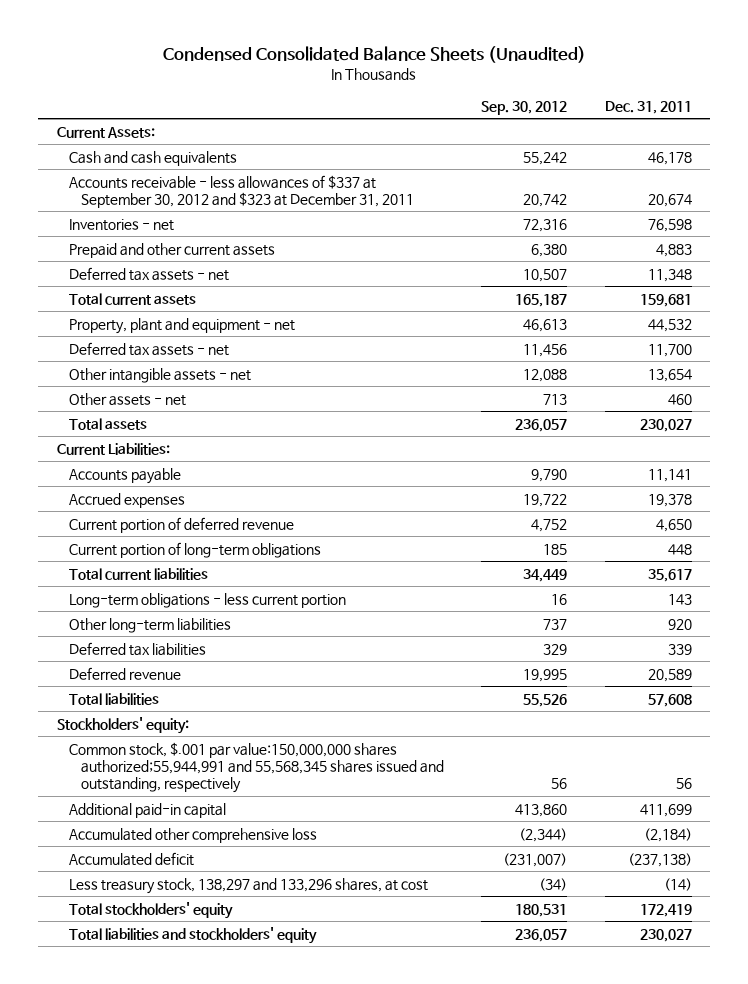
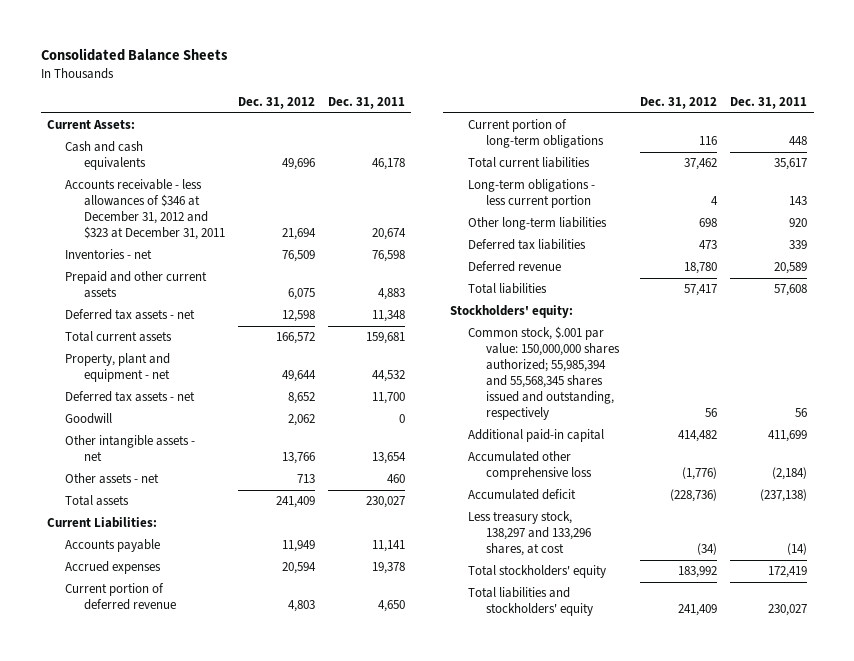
[163,46,587,64] Condensed Consolidated Balance Sheets (Unaudited) -> [40,48,228,62] Consolidated Balance Sheets
[481,101,568,116] Sep. 30, 2012 -> none
none -> [237,96,315,109] Dec. 31, 2012
[68,174,414,209] Accounts receivable - less allowances of $337 at September 30, 2012 and $323 at December 31, 2011 -> [65,179,225,241] Accounts receivable - less allowances of $346 at December 31, 2012 and $323 at December 31, 2011
none -> [65,413,113,425] Goodwill
[68,741,444,794] Common stock, $.001 par value:150,000,000 shares authorized;55,944,991 and 55,568,345 shares issued and outstanding, respectively -> [468,326,621,420] Common stock, $.001 par value: 150,000,000 shares authorized; 55,985,394 and 55,568,345 shares issued and outstanding, respectively

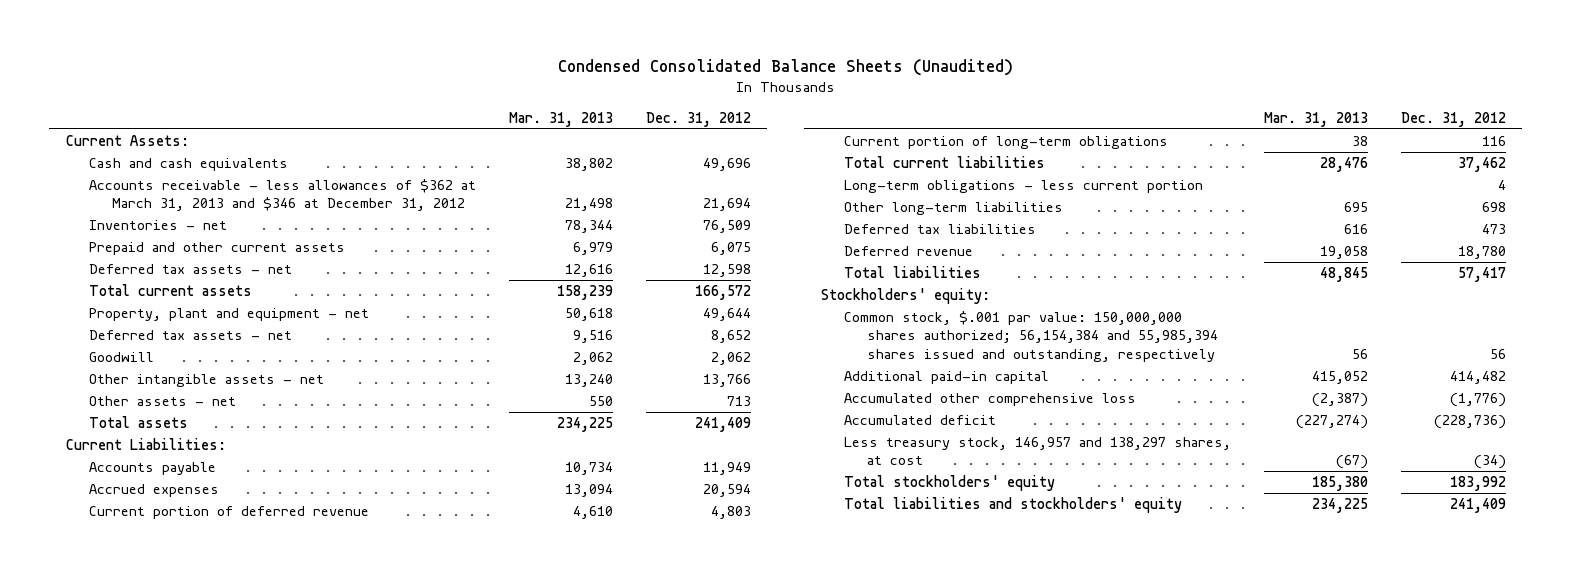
[40,48,228,62] Consolidated Balance Sheets -> [557,58,1013,76] Condensed Consolidated Balance Sheets (Unaudited)
[327,96,405,109] Dec. 31, 2011 -> none
none -> [508,111,613,127] Mar. 31, 2013
[65,179,225,241] Accounts receivable - less allowances of $346 at December 31, 2012 and $323 at December 31, 2011 -> [88,179,476,212] Accounts receivable - less allowances of $362 at March 31, 2013 and $346 at December 31, 2012
[468,326,621,420] Common stock, $.001 par value: 150,000,000 shares authorized; 55,985,394 and 55,568,345 shares issued and outstanding, respectively -> [843,311,1218,362] Common stock, $.001 par value: 150,000,000 shares authorized; 56,154,384 and 55,985,394 shares issued and outstanding, respectively
[468,511,592,557] Less treasury stock, 138,297 and 133,296 shares, at cost -> [843,437,1231,466] Less treasury stock, 146,957 and 138,297 shares, at cost

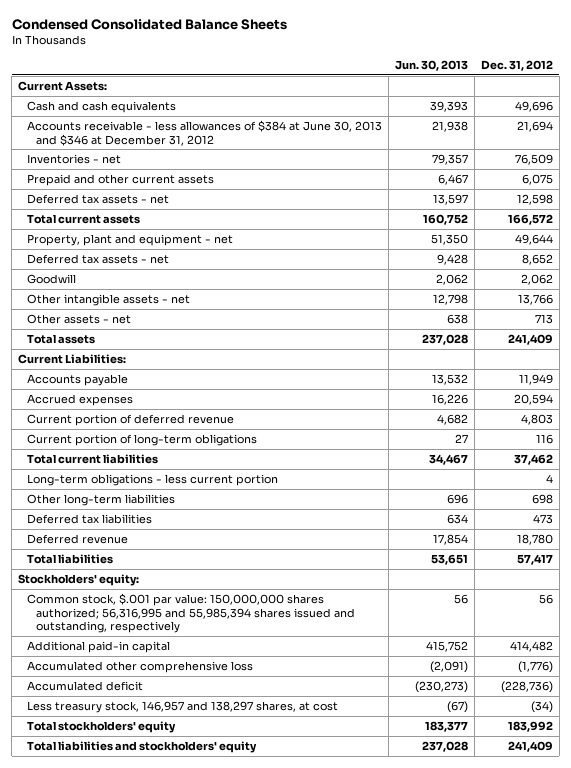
[557,58,1013,76] Condensed Consolidated Balance Sheets (Unaudited) -> [11,18,287,30] Condensed Consolidated Balance Sheets
[508,111,613,127] Mar. 31, 2013 -> none
none -> [394,60,468,72] Jun. 30, 2013
[88,179,476,212] Accounts receivable - less allowances of $362 at March 31, 2013 and $346 at December 31, 2012 -> [26,119,382,146] Accounts receivable - less allowances of $384 at June 30, 2013 and $346 at December 31, 2012
[843,311,1218,362] Common stock, $.001 par value: 150,000,000 shares authorized; 56,154,384 and 55,985,394 shares issued and outstanding, respectively -> [26,592,355,634] Common stock, $.001 par value: 150,000,000 shares authorized; 56,316,995 and 55,985,394 shares issued and outstanding, respectively

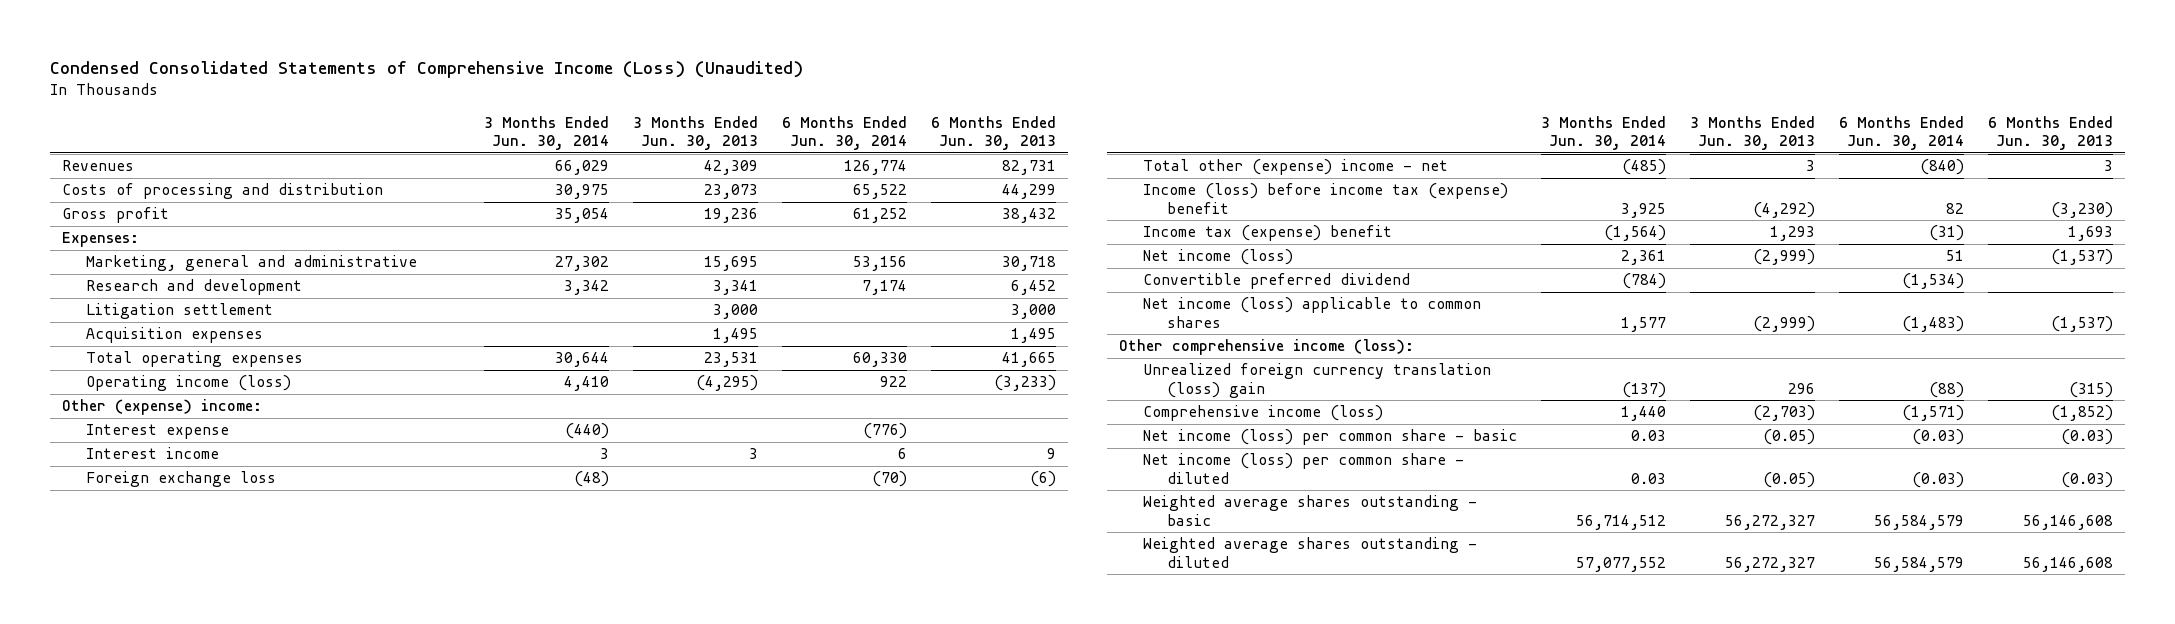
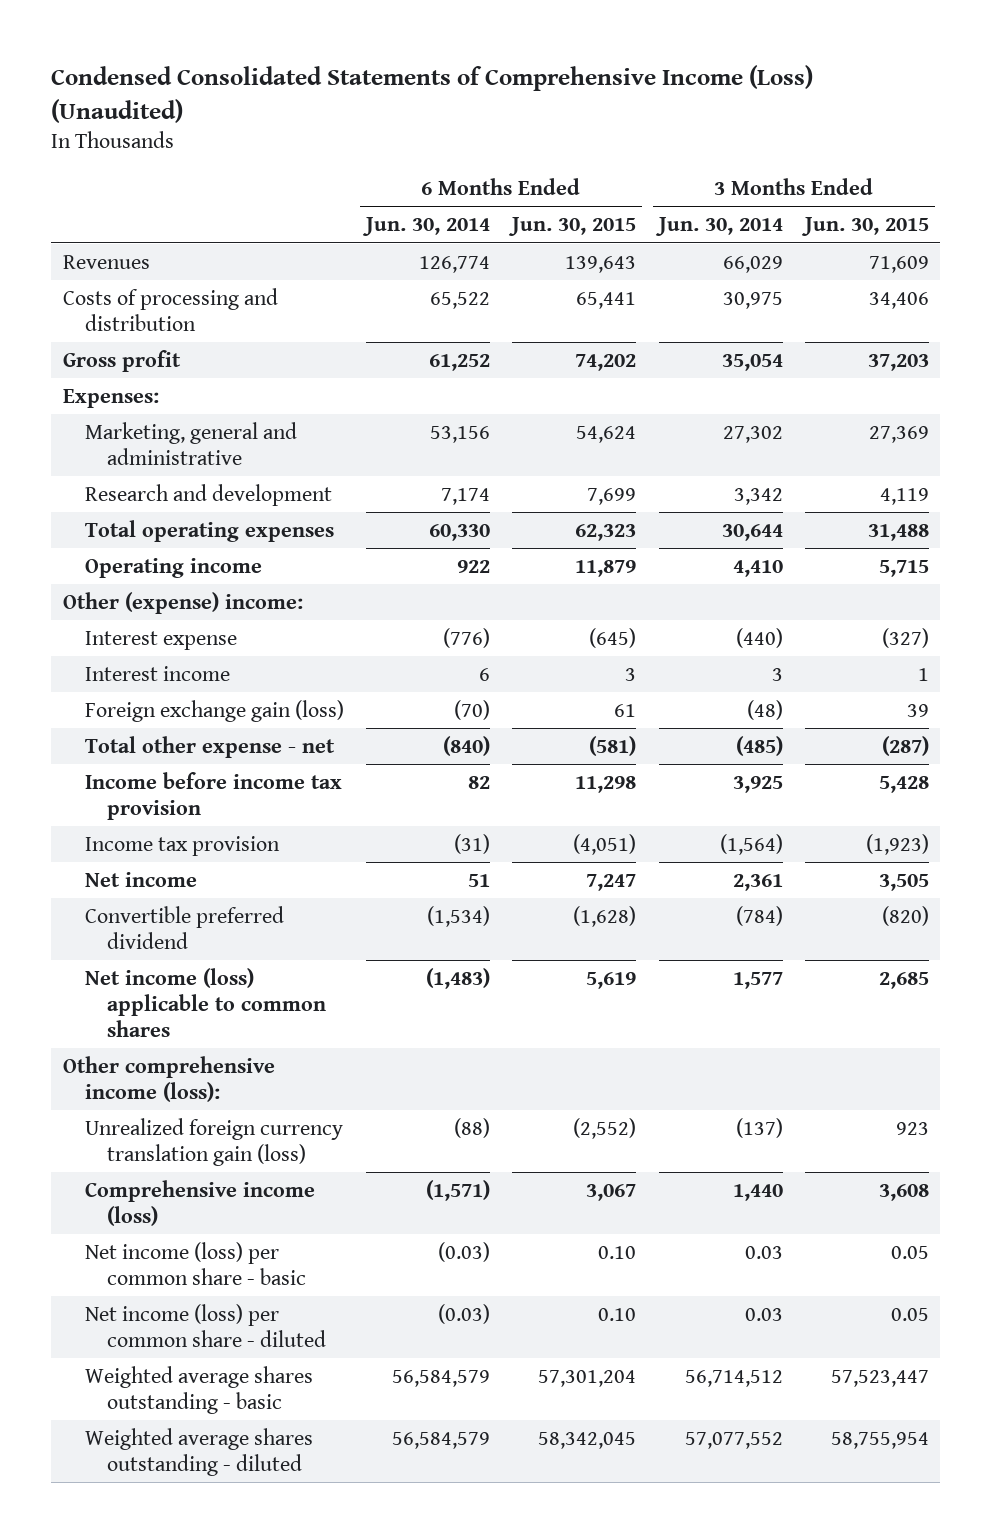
[633,115,759,150] 3 Months Ended Jun. 30, 2013 -> none
[931,115,1057,150] 6 Months Ended Jun. 30, 2013 -> none
none -> [508,217,637,237] Jun. 30, 2015
none -> [801,217,930,237] Jun. 30, 2015
[86,303,274,320] Litigation settlement -> none
[86,327,264,344] Acquisition expenses -> none
[86,375,292,392] Operating income (loss) -> [84,557,262,578] Operating income
[86,471,277,488] Foreign exchange loss -> [84,699,344,722] Foreign exchange gain (loss)
[1143,159,1449,176] Total other (expense) income - net -> [84,735,335,758] Total other expense - net
[1143,183,1509,214] Income (loss) before income tax (expense) benefit -> [84,771,342,820] Income before income tax provision
[1143,225,1393,242] Income tax (expense) benefit -> [84,835,280,856] Income tax provision
[1143,249,1294,266] Net income (loss) -> [84,871,197,887] Net income
[1143,363,1492,398] Unrealized foreign currency translation (loss) gain -> [84,1117,343,1166] Unrealized foreign currency translation gain (loss)

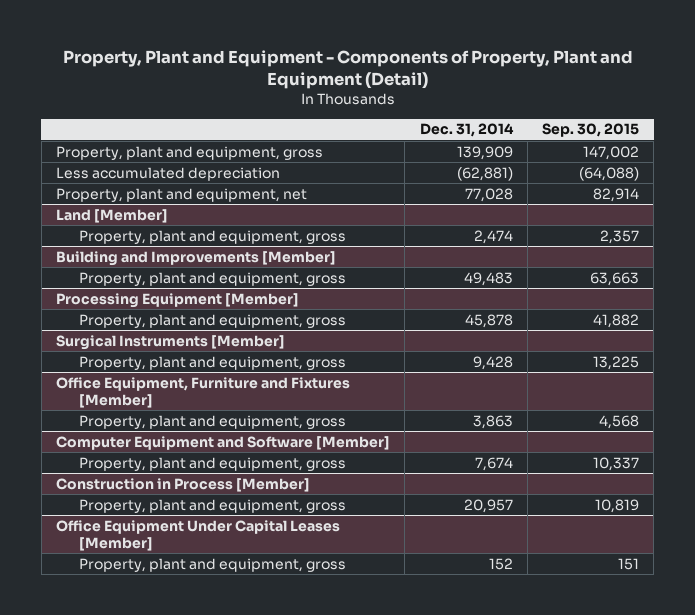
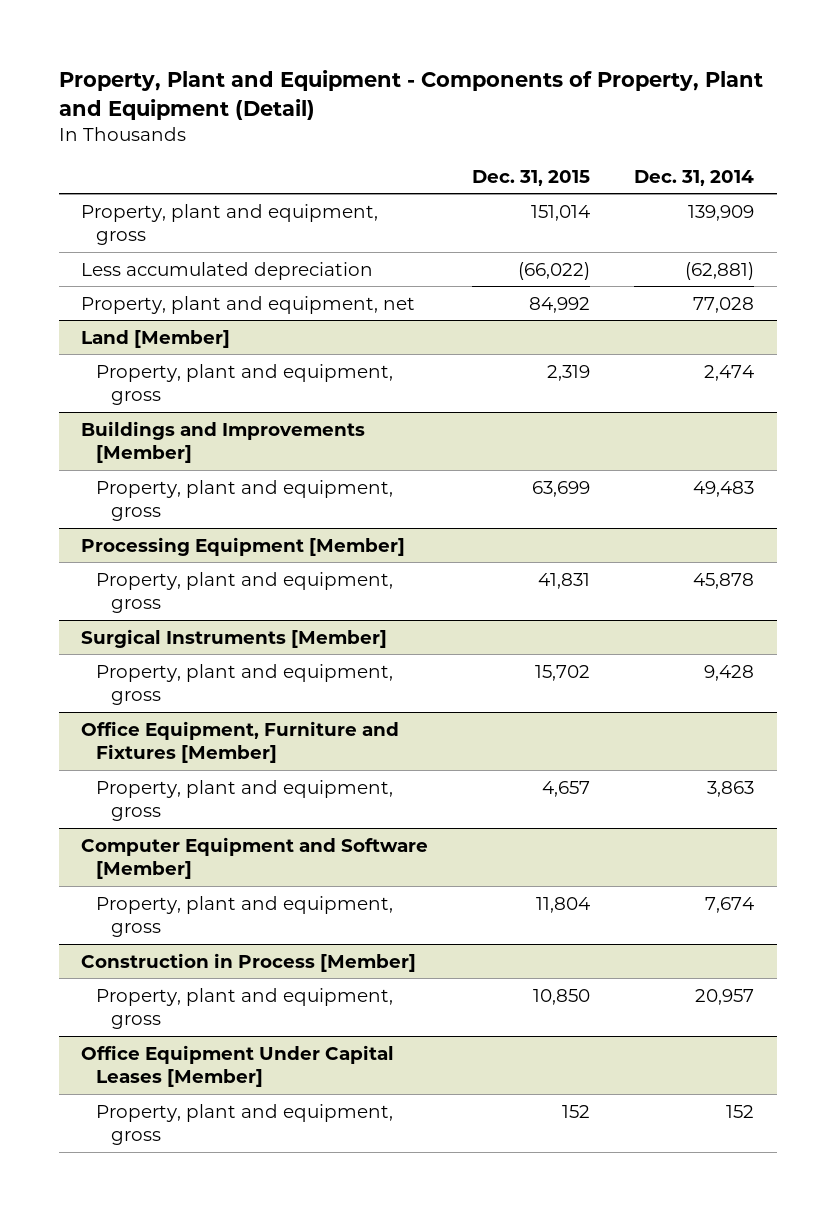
[542,123,640,138] Sep. 30, 2015 -> none
none -> [472,169,591,186] Dec. 31, 2015
[56,250,337,266] Building and Improvements [Member] -> [81,420,366,464] Buildings and Improvements [Member]

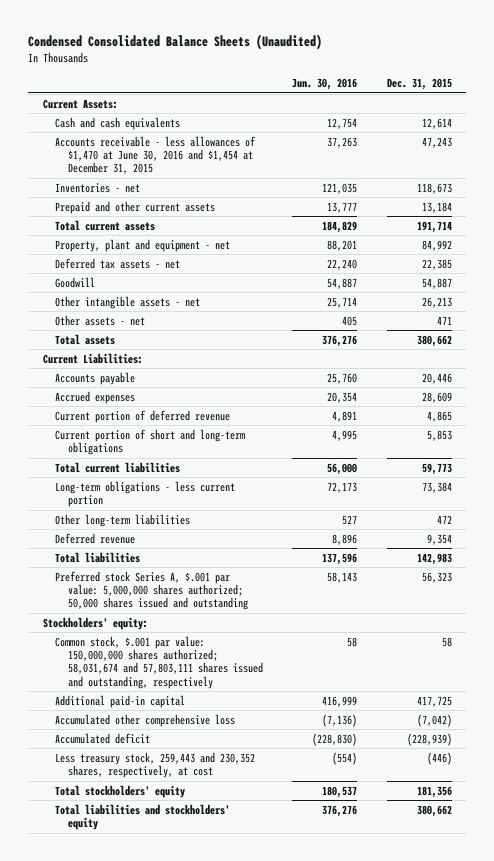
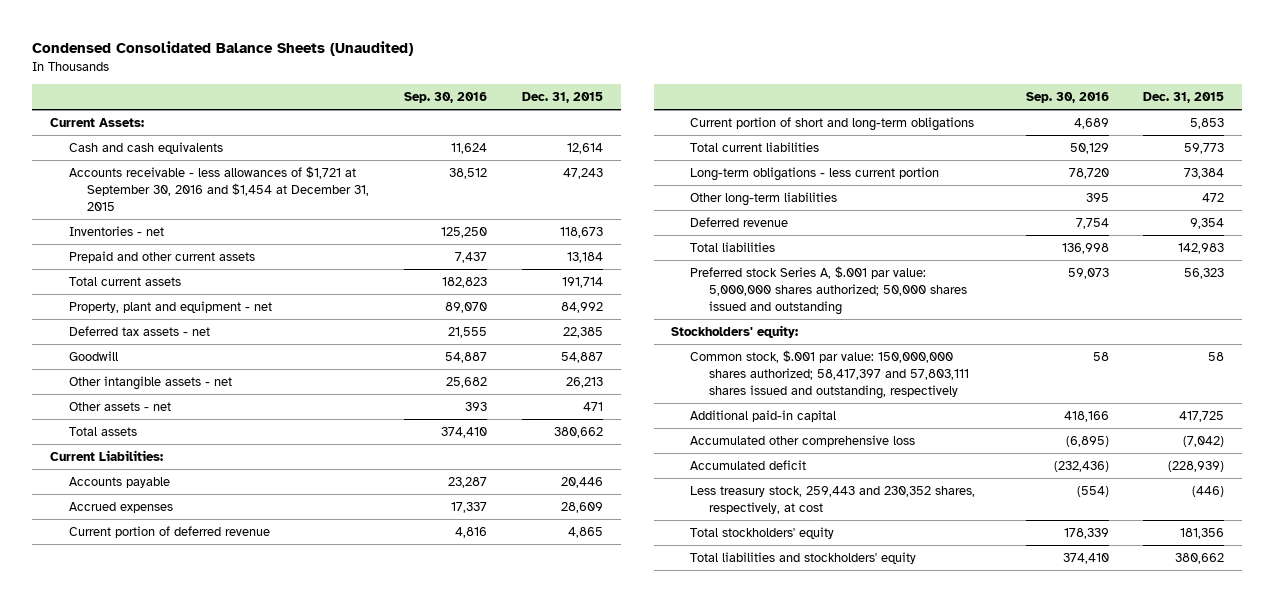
[292,78,358,91] Jun. 30, 2016 -> none
none -> [404,92,488,104] Sep. 30, 2016
[55,135,257,175] Accounts receivable - less allowances of $1,470 at June 30, 2016 and $1,454 at December 31, 2015 -> [68,166,370,212] Accounts receivable - less allowances of $1,721 at September 30, 2016 and $1,454 at December 31, 2015
[55,635,263,689] Common stock, $.001 par value: 150,000,000 shares authorized; 58,031,674 and 57,803,111 shares issued and outstanding, respectively -> [689,350,969,400] Common stock, $.001 par value: 150,000,000 shares authorized; 58,417,397 and 57,803,111 shares issued and outstanding, respectively

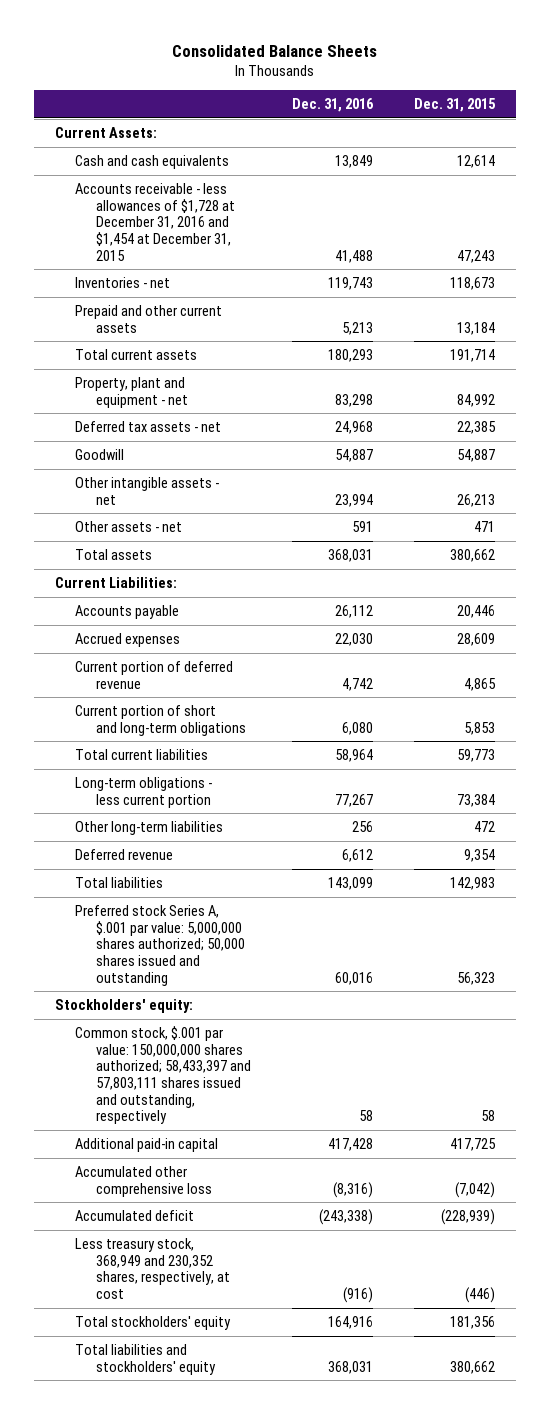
[32,41,414,57] Condensed Consolidated Balance Sheets (Unaudited) -> [171,44,377,57] Consolidated Balance Sheets
[404,92,488,104] Sep. 30, 2016 -> none
none -> [291,98,374,113] Dec. 31, 2016
[68,166,370,212] Accounts receivable - less allowances of $1,721 at September 30, 2016 and $1,454 at December 31, 2015 -> [75,182,235,261] Accounts receivable - less allowances of $1,728 at December 31, 2016 and $1,454 at December 31, 2015
[689,350,969,400] Common stock, $.001 par value: 150,000,000 shares authorized; 58,417,397 and 57,803,111 shares issued and outstanding, respectively -> [75,1025,251,1125] Common stock, $.001 par value: 150,000,000 shares authorized; 58,433,397 and 57,803,111 shares issued and outstanding, respectively
[689,486,975,515] Less treasury stock, 259,443 and 230,352 shares, respectively, at cost -> [75,1237,230,1299] Less treasury stock, 368,949 and 230,352 shares, respectively, at cost

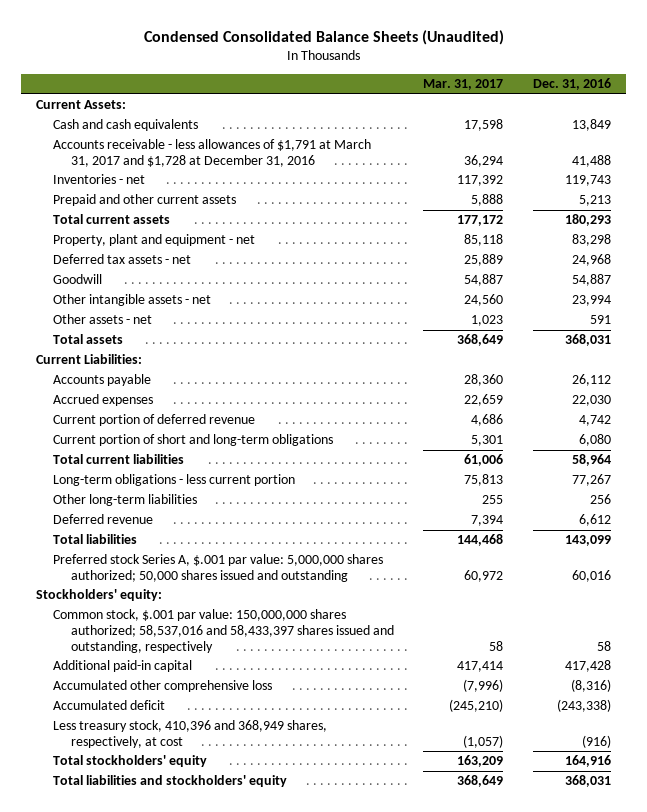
[171,44,377,57] Consolidated Balance Sheets -> [143,30,504,46] Condensed Consolidated Balance Sheets (Unaudited)
[413,98,496,113] Dec. 31, 2015 -> none
none -> [423,79,504,91] Mar. 31, 2017
[75,182,235,261] Accounts receivable - less allowances of $1,728 at December 31, 2016 and $1,454 at December 31, 2015 -> [53,139,372,167] Accounts receivable - less allowances of $1,791 at March 31, 2017 and $1,728 at December 31, 2016
[75,1025,251,1125] Common stock, $.001 par value: 150,000,000 shares authorized; 58,433,397 and 57,803,111 shares issued and outstanding, respectively -> [53,609,394,653] Common stock, $.001 par value: 150,000,000 shares authorized; 58,537,016 and 58,433,397 shares issued and outstanding, respectively
[75,1237,230,1299] Less treasury stock, 368,949 and 230,352 shares, respectively, at cost -> [53,720,328,748] Less treasury stock, 410,396 and 368,949 shares, respectively, at cost

